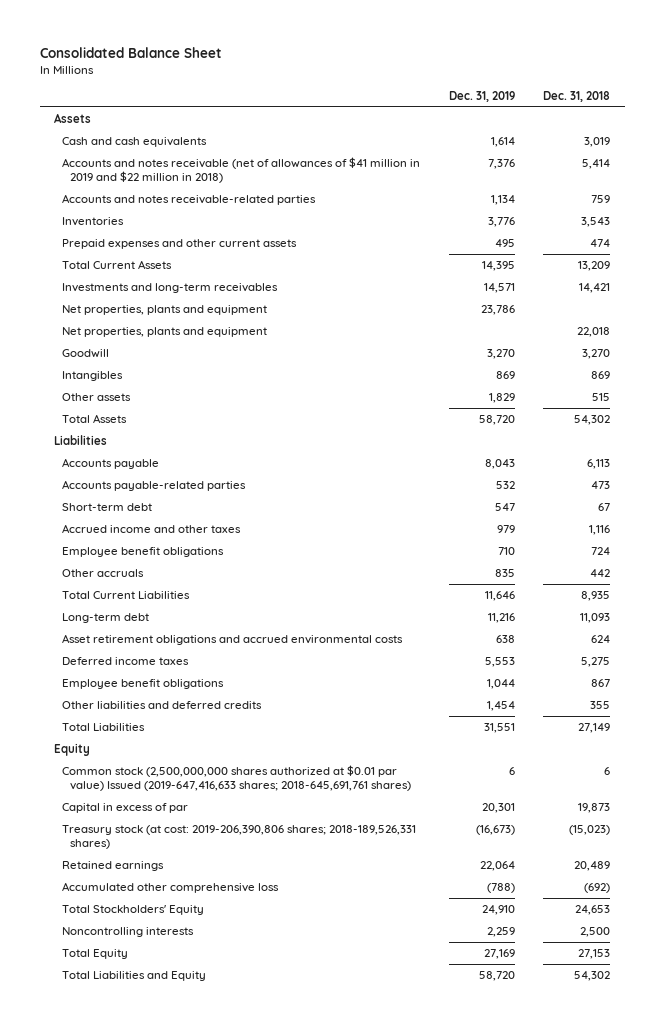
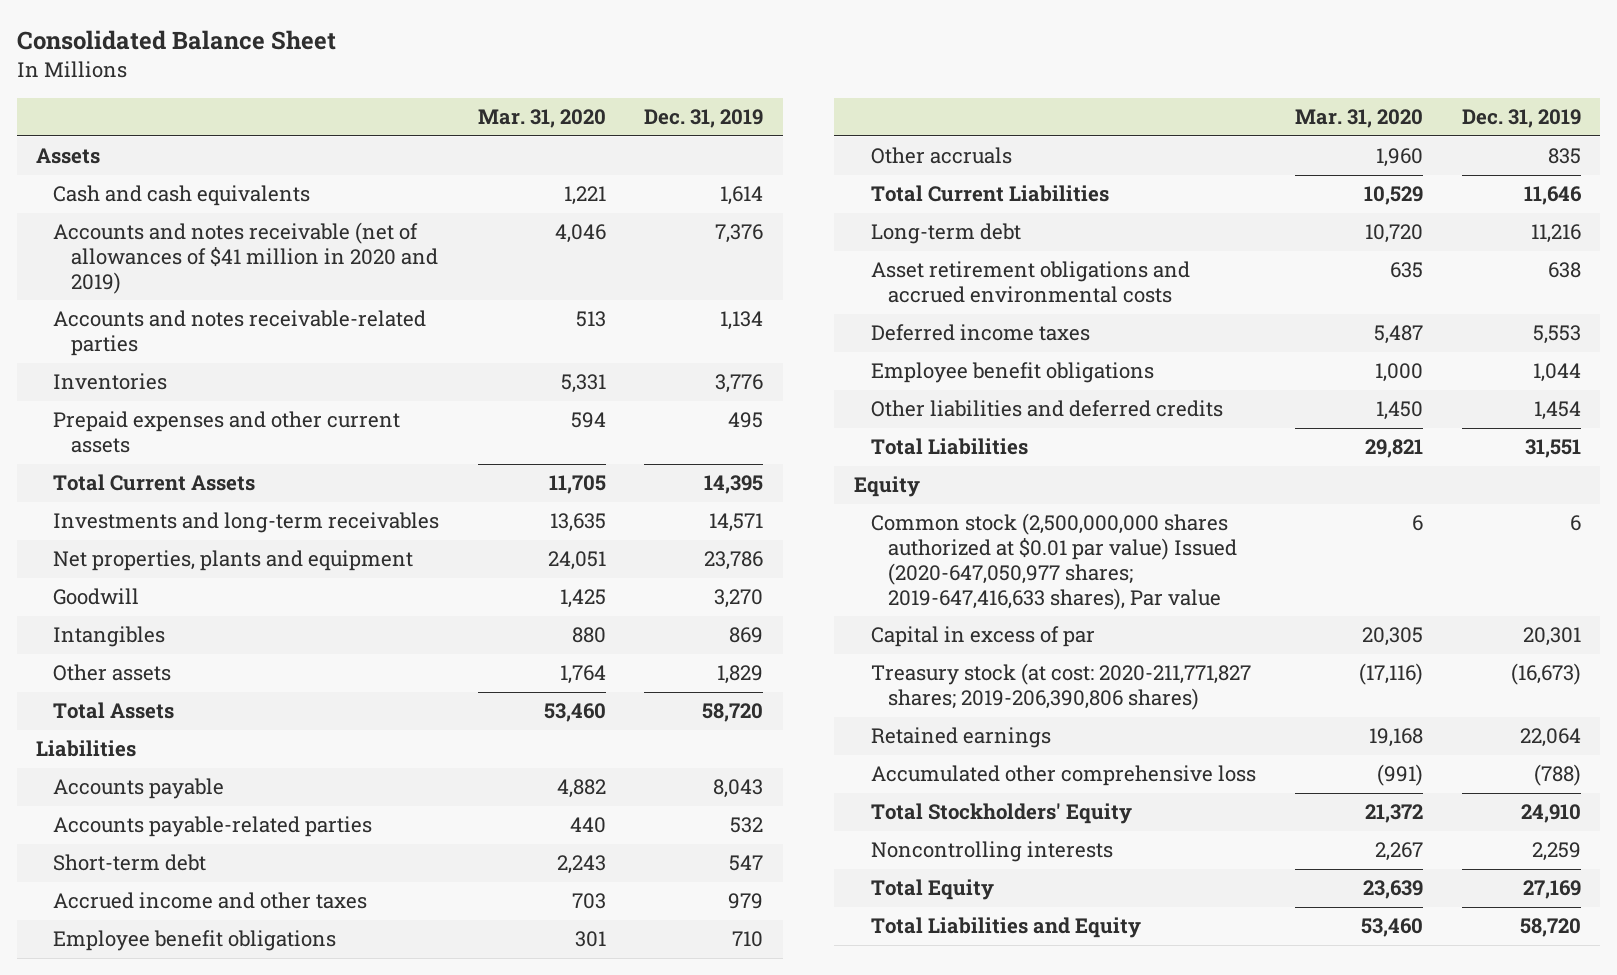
[543,91,611,103] Dec. 31, 2018 -> none
none -> [477,109,606,129] Mar. 31, 2020
[62,157,421,183] Accounts and notes receivable (net of allowances of $41 million in 2019 and $22 million in 2018) -> [53,222,438,294] Accounts and notes receivable (net of allowances of $41 million in 2020 and 2019)
[62,327,268,338] Net properties, plants and equipment -> none
[62,765,412,791] Common stock (2,500,000,000 shares authorized at $0.01 par value) Issued (2019-647,416,633 shares; 2018-645,691,761 shares) -> [870,513,1237,610] Common stock (2,500,000,000 shares authorized at $0.01 par value) Issued (2020-647,050,977 shares; 2019-647,416,633 shares), Par value
[62,825,417,849] Treasury stock (at cost: 2019-206,390,806 shares; 2018-189,526,331 shares) -> [870,663,1251,711] Treasury stock (at cost: 2020-211,771,827 shares; 2019-206,390,806 shares)

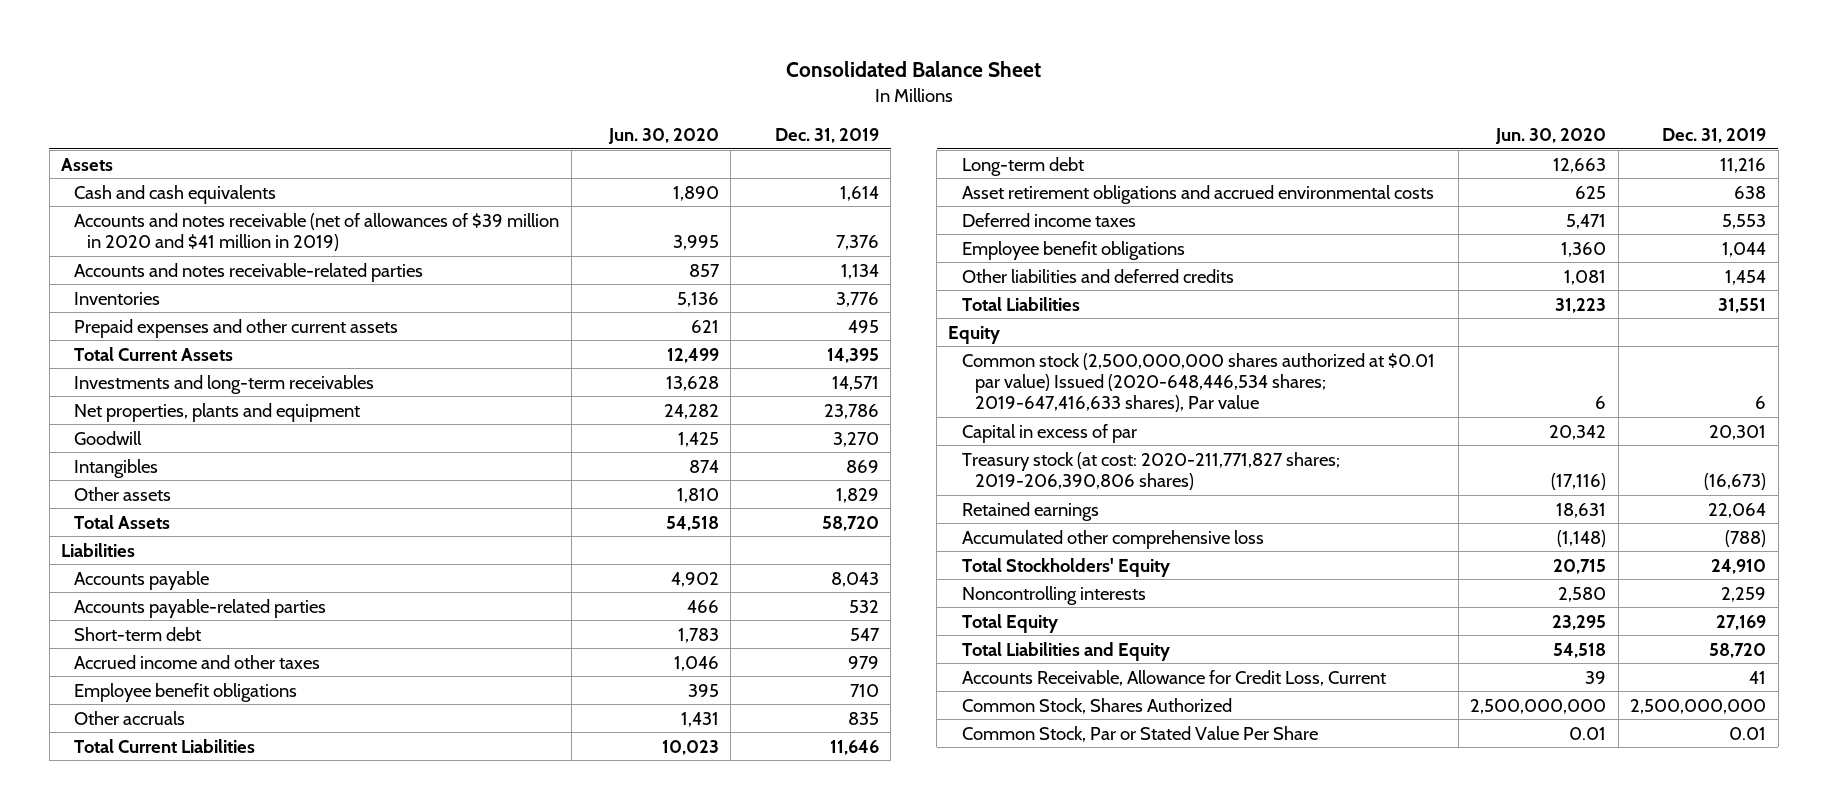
[477,109,606,129] Mar. 31, 2020 -> none
none -> [608,128,720,145] Jun. 30, 2020
[53,222,438,294] Accounts and notes receivable (net of allowances of $41 million in 2020 and 2019) -> [74,212,560,251] Accounts and notes receivable (net of allowances of $39 million in 2020 and $41 million in 2019)
[870,513,1237,610] Common stock (2,500,000,000 shares authorized at $0.01 par value) Issued (2020-647,050,977 shares; 2019-647,416,633 shares), Par value -> [961,352,1435,413] Common stock (2,500,000,000 shares authorized at $0.01 par value) Issued (2020-648,446,534 shares; 2019-647,416,633 shares), Par value
none -> [961,669,1386,686] Accounts Receivable, Allowance for Credit Loss, Current
none -> [961,697,1232,714] Common Stock, Shares Authorized
none -> [961,725,1318,742] Common Stock, Par or Stated Value Per Share

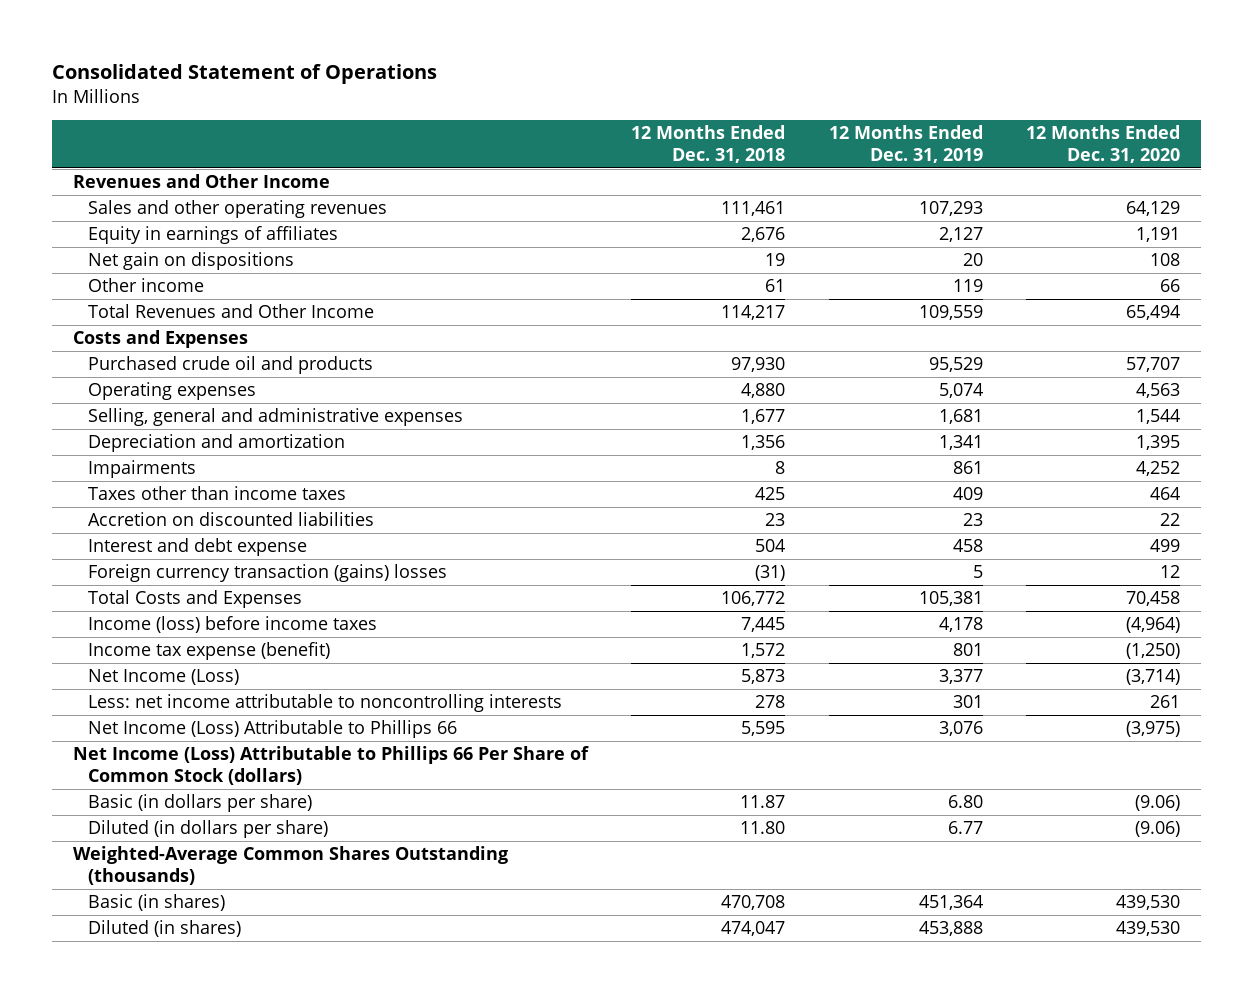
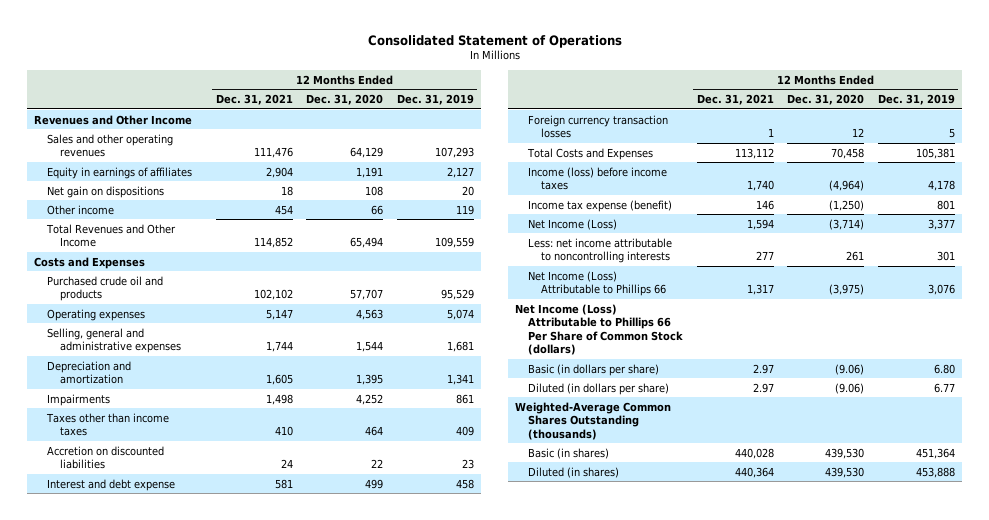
[631,125,786,163] 12 Months Ended Dec. 31, 2018 -> none
none -> [215,94,293,106] Dec. 31, 2021
[88,564,448,583] Foreign currency transaction (gains) losses -> [528,114,669,139] Foreign currency transaction losses

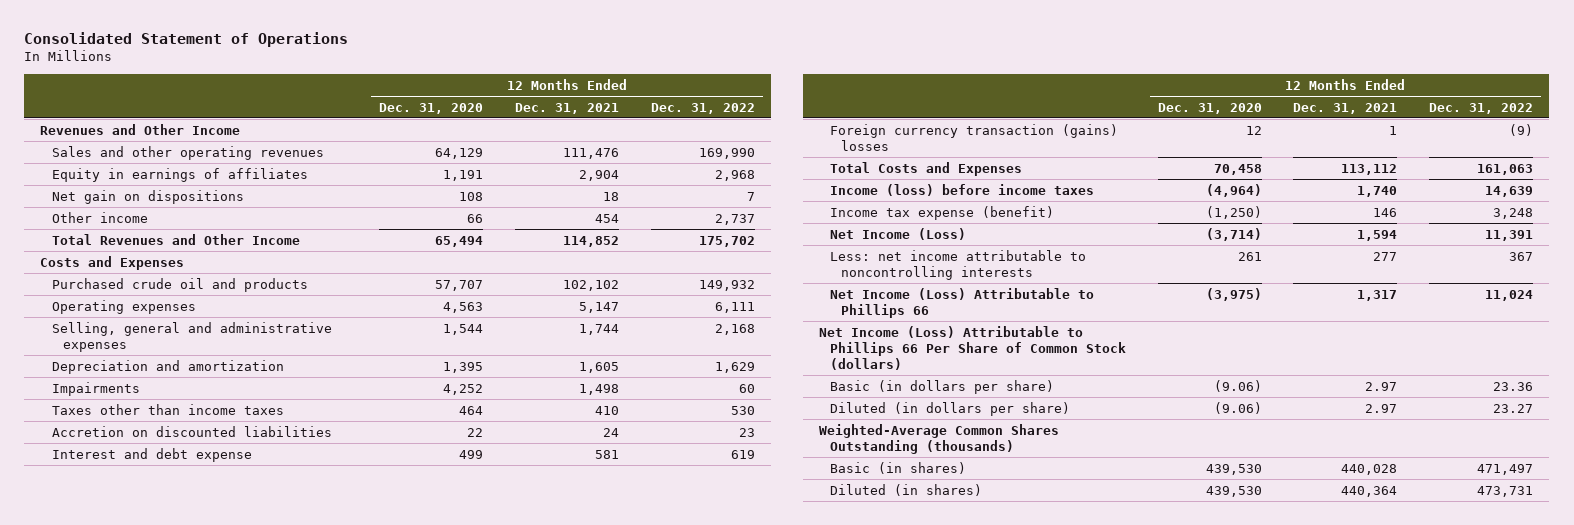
[396,94,474,106] Dec. 31, 2019 -> none
none -> [650,102,755,114] Dec. 31, 2022
[528,114,669,139] Foreign currency transaction losses -> [829,123,1118,151] Foreign currency transaction (gains) losses

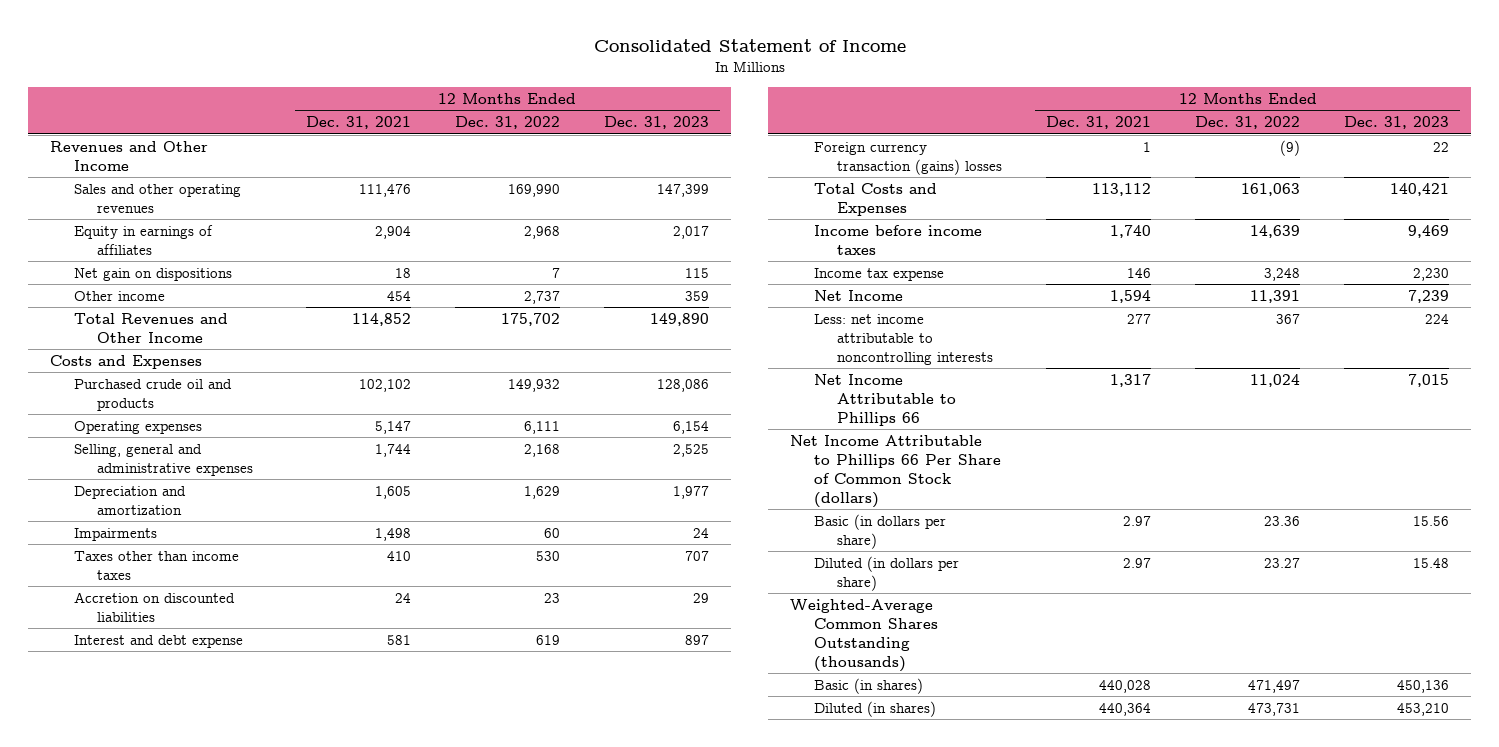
[24,32,349,48] Consolidated Statement of Operations -> [593,38,906,52] Consolidated Statement of Income
[379,102,484,114] Dec. 31, 2020 -> none
none -> [603,116,709,130] Dec. 31, 2023
[829,183,1094,196] Income (loss) before income taxes -> [813,224,982,255] Income before income taxes
[829,205,1054,220] Income tax expense (benefit) -> [813,267,944,281] Income tax expense
[829,227,966,240] Net Income (Loss) -> [813,289,903,301] Net Income
[829,287,1094,318] Net Income (Loss) Attributable to Phillips 66 -> [813,373,957,426] Net Income Attributable to Phillips 66
[818,325,1126,370] Net Income (Loss) Attributable to Phillips 66 Per Share of Common Stock (dollars) -> [790,434,1001,508] Net Income Attributable to Phillips 66 Per Share of Common Stock (dollars)

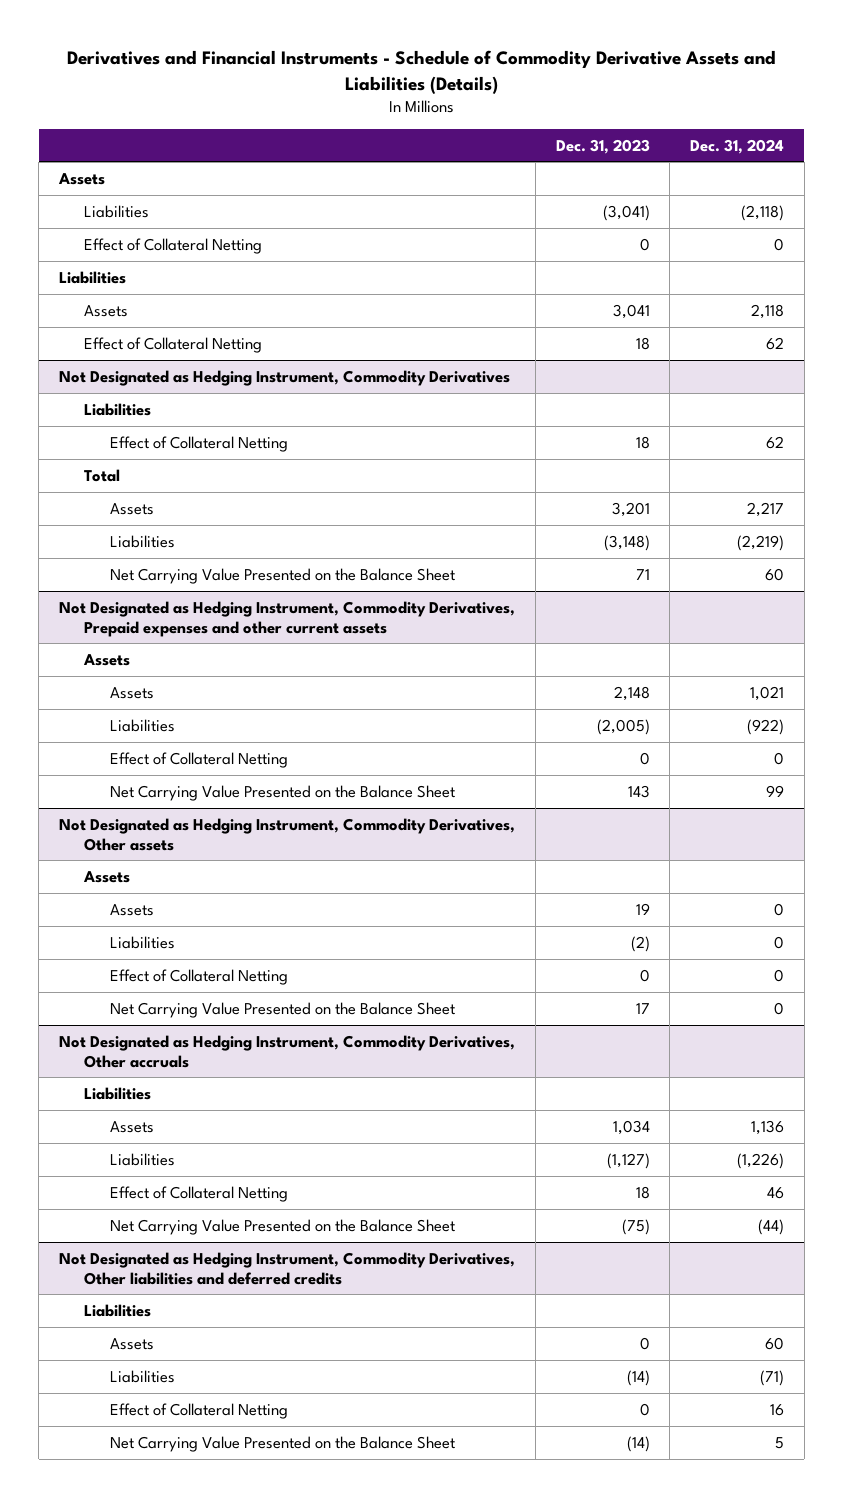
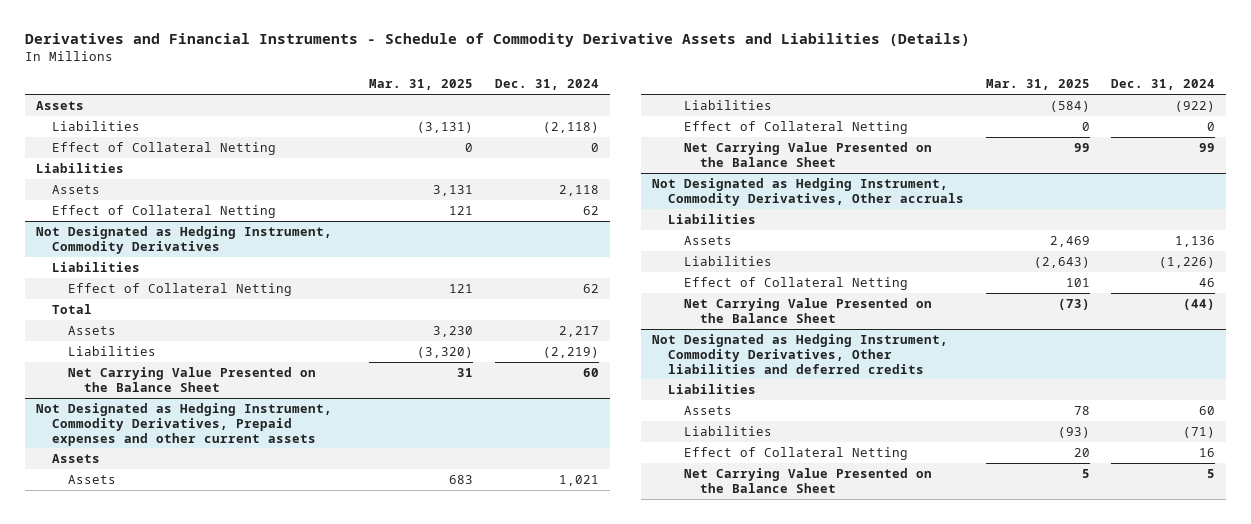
[555,138,650,154] Dec. 31, 2023 -> none
none -> [369,79,474,91] Mar. 31, 2025
[58,817,515,851] Not Designated as Hedging Instrument, Commodity Derivatives, Other assets -> none
[83,870,131,883] Assets -> none
[109,903,154,916] Assets -> none
[109,935,175,949] Liabilities -> none
[109,968,288,985] Effect of Collateral Netting -> none
[109,1001,455,1018] Net Carrying Value Presented on the Balance Sheet -> none

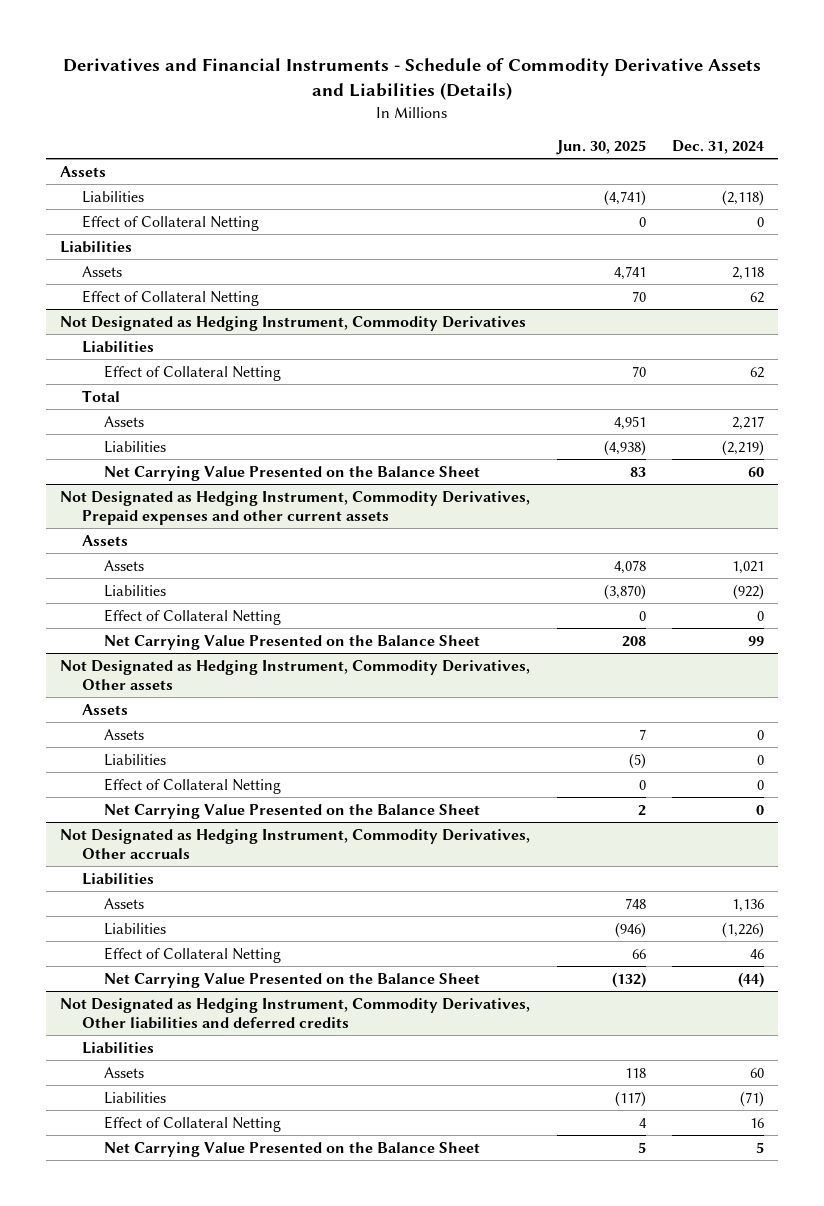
[369,79,474,91] Mar. 31, 2025 -> none
none -> [555,140,646,156] Jun. 30, 2025
none -> [59,659,530,690] Not Designated as Hedging Instrument, Commodity Derivatives, Other assets
none -> [81,703,128,715] Assets
none -> [103,728,144,740] Assets
none -> [103,753,166,766] Liabilities
none -> [103,777,281,794] Effect of Collateral Netting
none -> [103,803,480,819] Net Carrying Value Presented on the Balance Sheet

